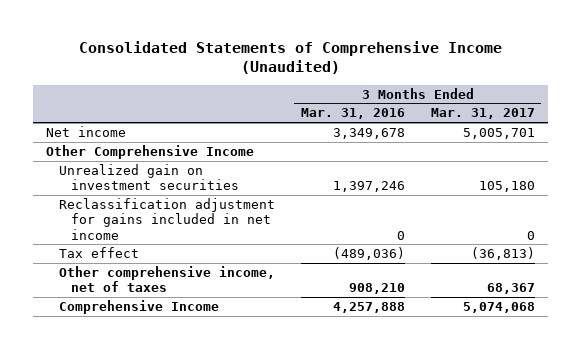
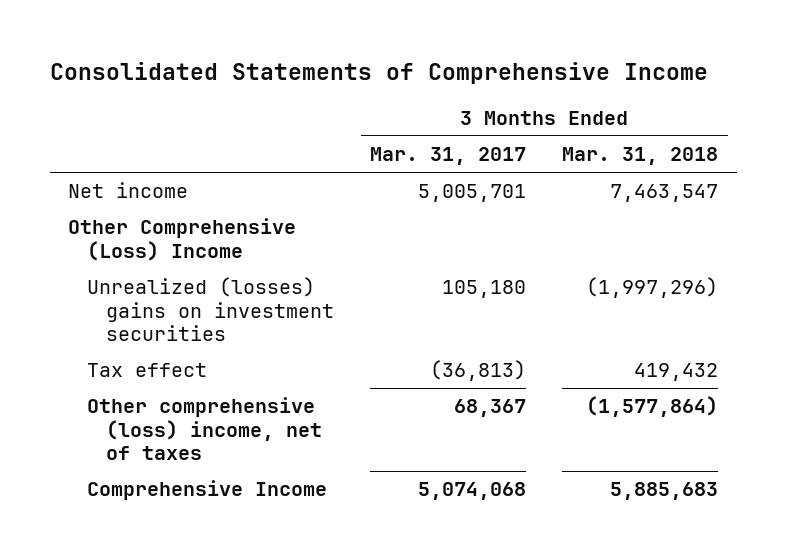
[78,40,502,75] Consolidated Statements of Comprehensive Income (Unaudited) -> [49,62,708,85] Consolidated Statements of Comprehensive Income
[300,108,405,120] Mar. 31, 2016 -> none
none -> [562,147,719,166] Mar. 31, 2018
[58,197,275,240] Reclassification adjustment for gains included in net income -> none
[46,144,255,159] Other Comprehensive Income -> [67,218,296,261] Other Comprehensive (Loss) Income
[58,163,240,191] Unrealized gain on investment securities -> [87,277,335,341] Unrealized (losses) gains on investment securities
[58,265,275,293] Other comprehensive income, net of taxes -> [87,397,323,460] Other comprehensive (loss) income, net of taxes

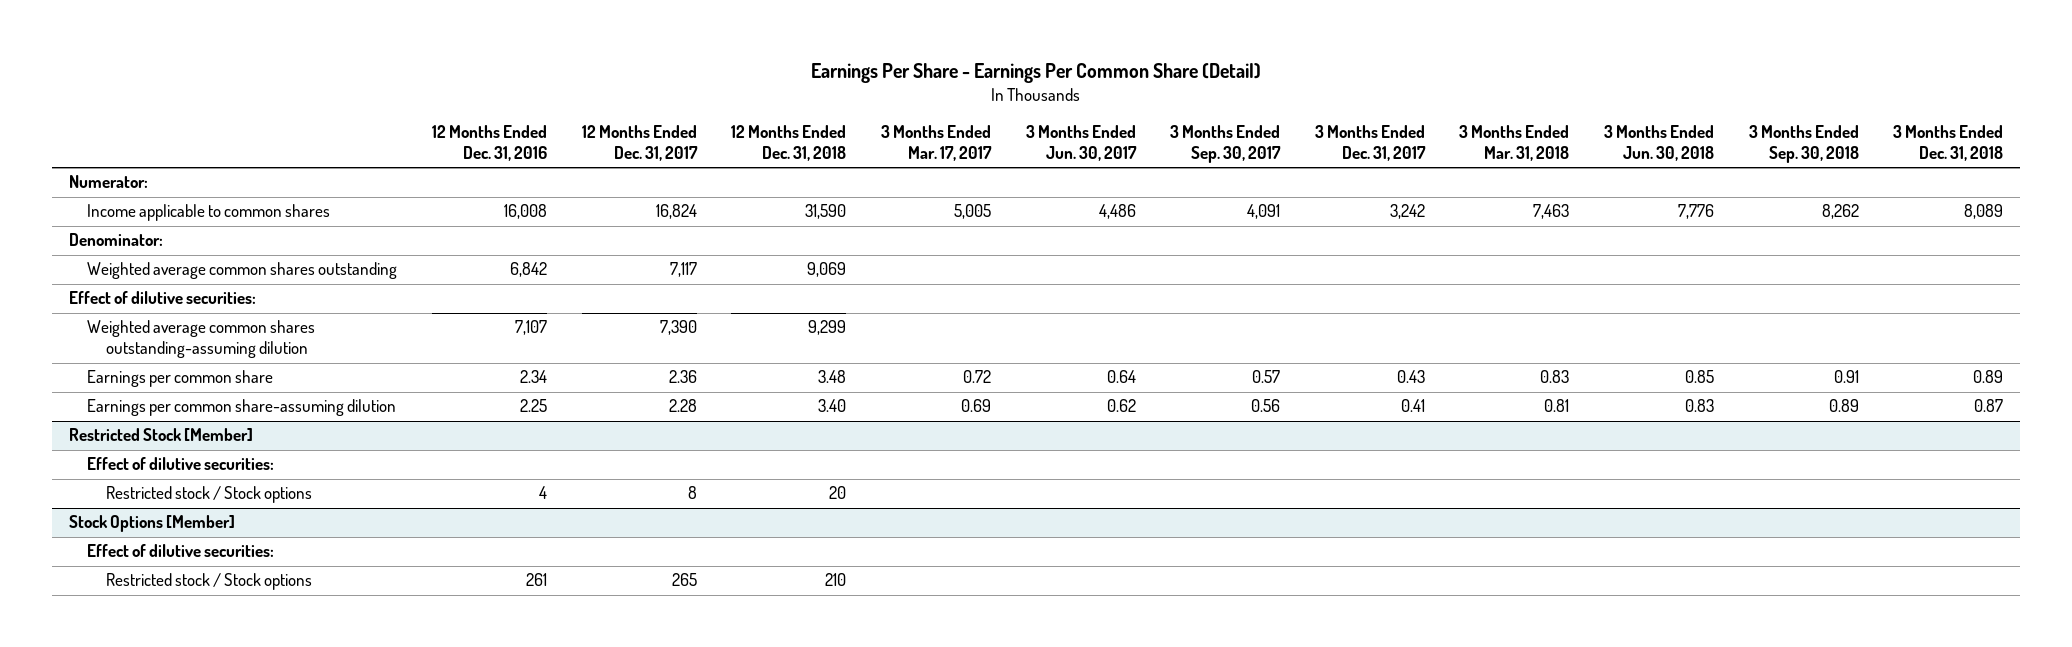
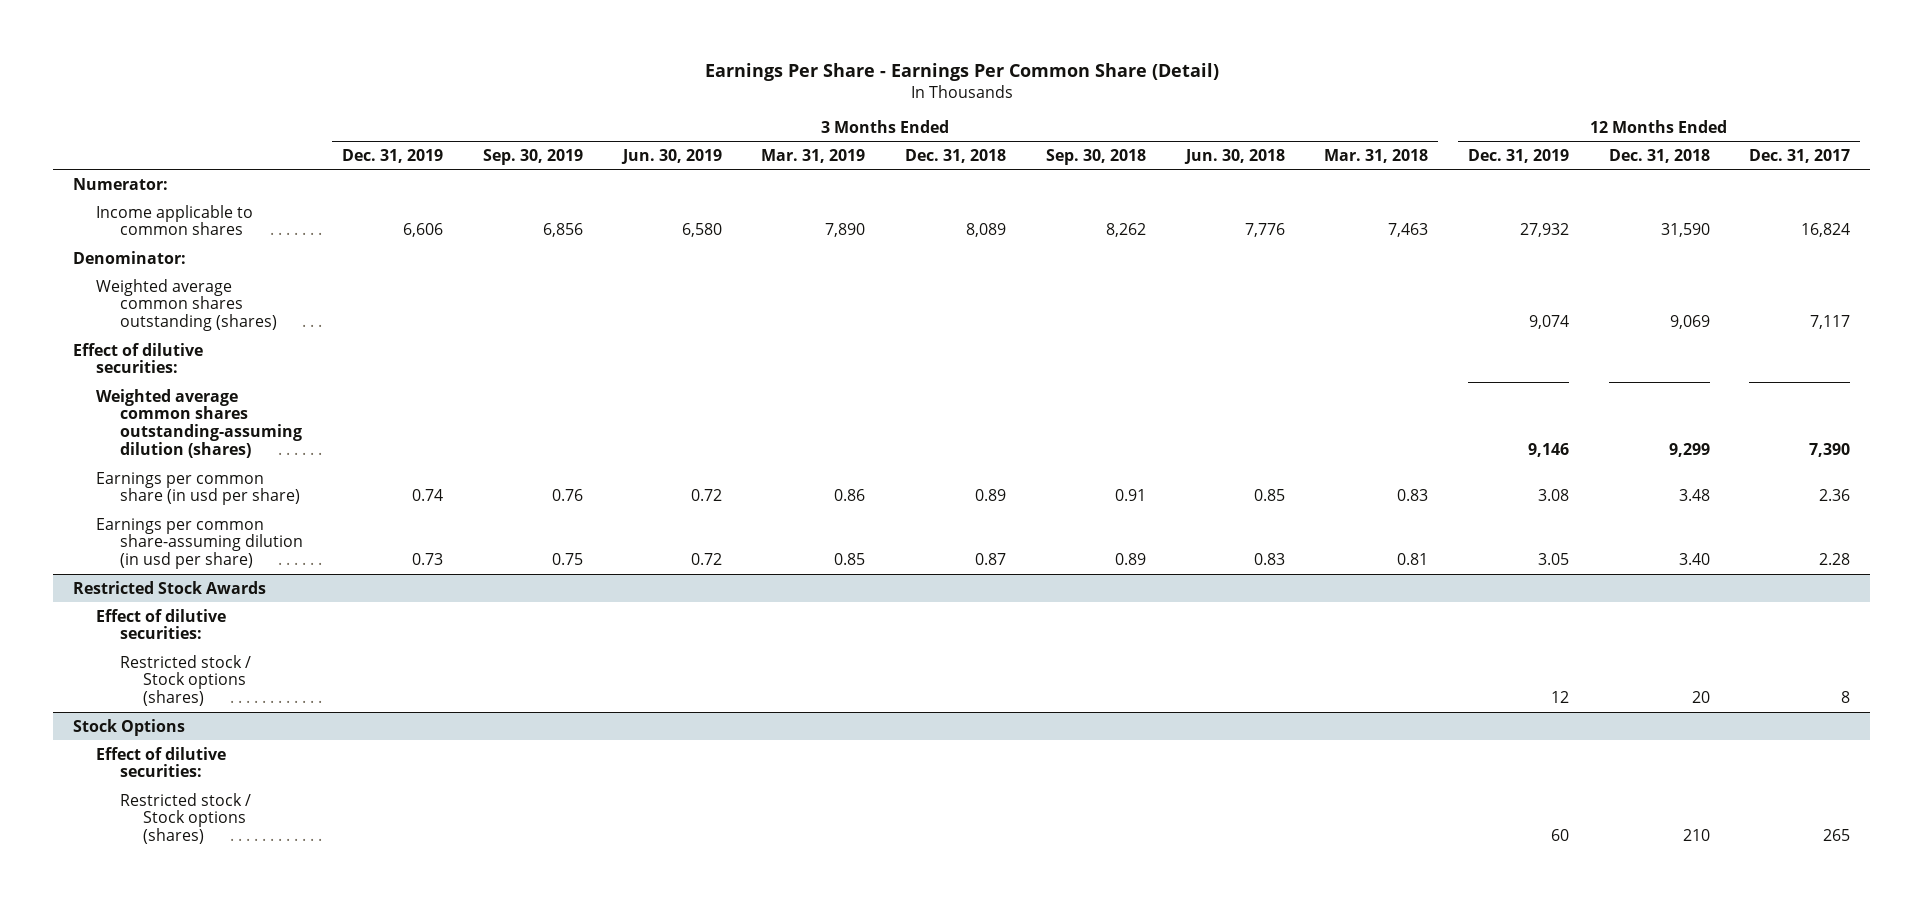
[432,124,548,161] 12 Months Ended Dec. 31, 2016 -> none
[880,124,992,161] 3 Months Ended Mar. 17, 2017 -> none
[1025,124,1137,161] 3 Months Ended Jun. 30, 2017 -> none
[1170,124,1282,163] 3 Months Ended Sep. 30, 2017 -> none
[1314,124,1426,161] 3 Months Ended Dec. 31, 2017 -> none
none -> [342,148,444,163] Dec. 31, 2019
none -> [482,148,583,165] Sep. 30, 2019
none -> [620,148,722,164] Jun. 30, 2019
none -> [761,148,866,163] Mar. 31, 2019
none -> [1467,148,1569,163] Dec. 31, 2019
[87,262,398,280] Weighted average common shares outstanding -> [96,278,277,332] Weighted average common shares outstanding (shares)
[87,320,316,359] Weighted average common shares outstanding-assuming dilution -> [96,388,302,459] Weighted average common shares outstanding-assuming dilution (shares)
[87,370,274,388] Earnings per common share -> [96,471,300,506] Earnings per common share (in usd per share)
[87,399,397,417] Earnings per common share-assuming dilution -> [96,517,303,570] Earnings per common share-assuming dilution (in usd per share)
[68,428,253,442] Restricted Stock [Member] -> [72,580,266,594] Restricted Stock Awards
[106,486,313,504] Restricted stock / Stock options -> [119,654,251,707] Restricted stock / Stock options (shares)
[68,515,235,533] Stock Options [Member] -> [72,718,185,736] Stock Options
[106,573,313,591] Restricted stock / Stock options -> [119,792,251,845] Restricted stock / Stock options (shares)

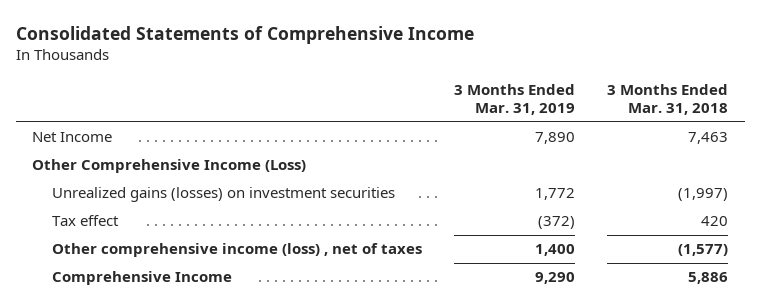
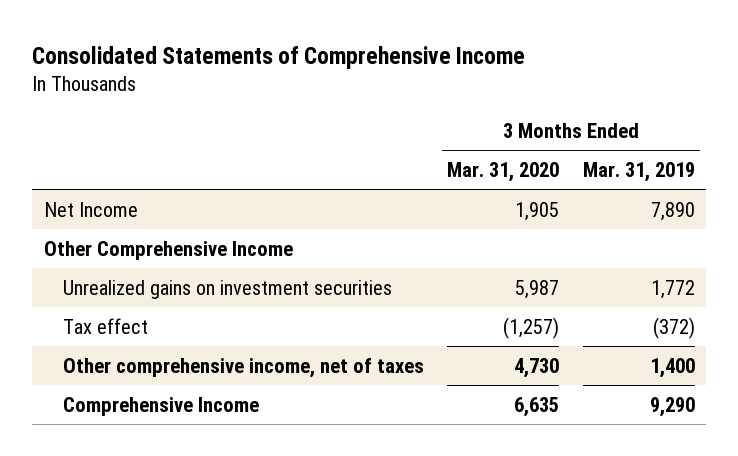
[607,83,729,116] 3 Months Ended Mar. 31, 2018 -> none
none -> [447,162,560,183] Mar. 31, 2020
[32,159,307,174] Other Comprehensive Income (Loss) -> [43,240,293,260] Other Comprehensive Income
[52,187,396,203] Unrealized gains (losses) on investment securities -> [63,279,393,299] Unrealized gains on investment securities
[52,243,423,258] Other comprehensive income (loss) , net of taxes -> [63,357,425,378] Other comprehensive income, net of taxes

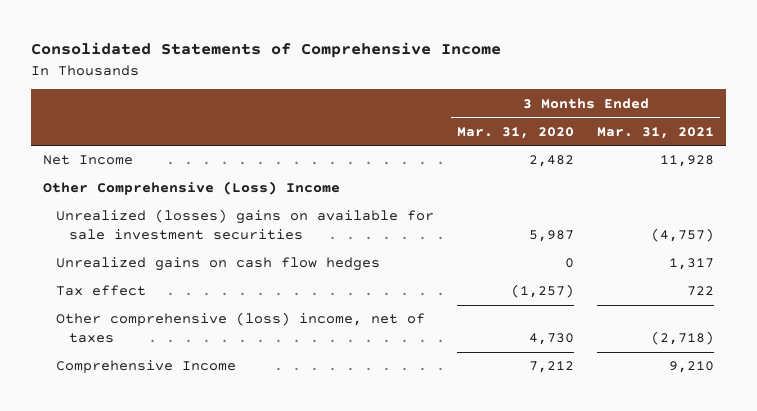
[582,162,695,183] Mar. 31, 2019 -> none
none -> [597,126,715,139] Mar. 31, 2021
[515,201,560,221] 1,905 -> [529,155,575,168] 2,482
[43,240,293,260] Other Comprehensive Income -> [43,181,341,196] Other Comprehensive (Loss) Income
[63,279,393,299] Unrealized gains on investment securities -> [55,209,434,241] Unrealized (losses) gains on available for sale investment securities
none -> [55,257,380,272] Unrealized gains on cash flow hedges
[63,357,425,378] Other comprehensive income, net of taxes -> [55,312,425,344] Other comprehensive (loss) income, net of taxes
[514,396,560,417] 6,635 -> [529,361,575,374] 7,212

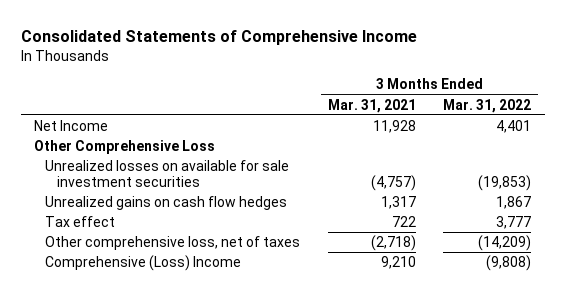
[457,126,575,139] Mar. 31, 2020 -> none
none -> [443,98,532,113] Mar. 31, 2022
[43,181,341,196] Other Comprehensive (Loss) Income -> [34,139,216,154] Other Comprehensive Loss
[55,209,434,241] Unrealized (losses) gains on available for sale investment securities -> [45,159,290,187] Unrealized losses on available for sale investment securities
[55,312,425,344] Other comprehensive (loss) income, net of taxes -> [45,235,301,250] Other comprehensive loss, net of taxes
[55,360,236,374] Comprehensive Income -> [45,254,242,271] Comprehensive (Loss) Income

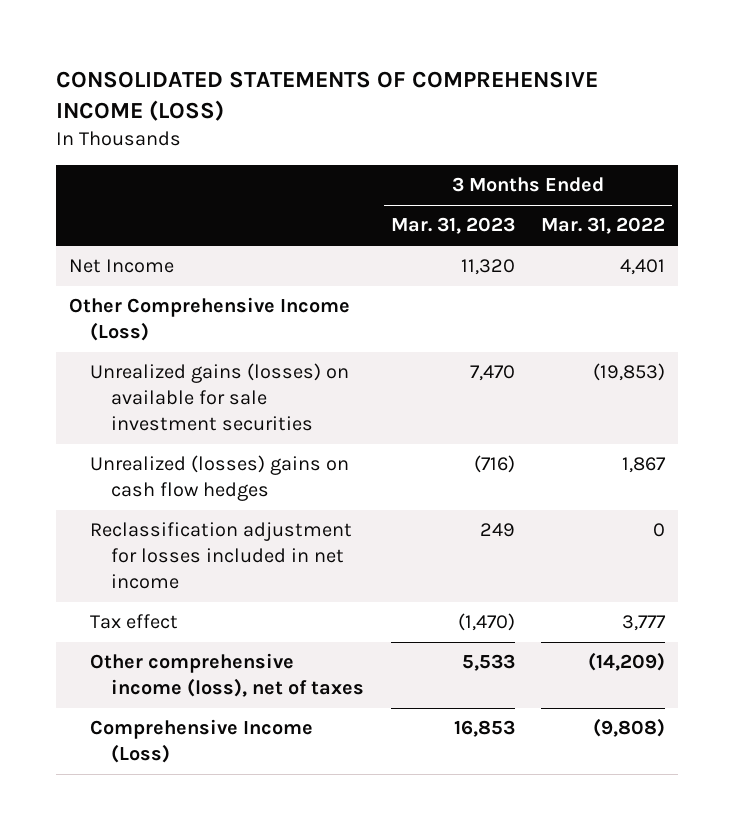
[20,30,417,46] Consolidated Statements of Comprehensive Income -> [56,71,599,122] CONSOLIDATED STATEMENTS OF COMPREHENSIVE INCOME (LOSS)
[327,98,416,113] Mar. 31, 2021 -> none
none -> [390,217,515,235] Mar. 31, 2023
[34,139,216,154] Other Comprehensive Loss -> [69,297,351,342] Other Comprehensive Income (Loss)
[45,159,290,187] Unrealized losses on available for sale investment securities -> [90,363,350,432] Unrealized gains (losses) on available for sale investment securities
[45,195,288,210] Unrealized gains on cash flow hedges -> [90,455,350,502] Unrealized (losses) gains on cash flow hedges
none -> [90,522,353,590] Reclassification adjustment for losses included in net income
[45,235,301,250] Other comprehensive loss, net of taxes -> [90,653,364,698] Other comprehensive income (loss), net of taxes
[45,254,242,271] Comprehensive (Loss) Income -> [90,719,314,764] Comprehensive Income (Loss)

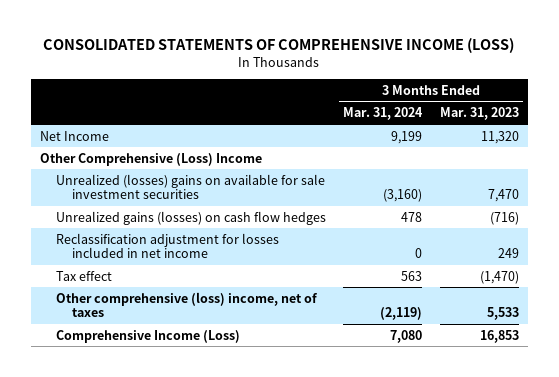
[541,217,666,235] Mar. 31, 2022 -> none
none -> [343,107,424,121] Mar. 31, 2024
[69,297,351,342] Other Comprehensive Income (Loss) -> [39,152,262,166] Other Comprehensive (Loss) Income
[90,363,350,432] Unrealized gains (losses) on available for sale investment securities -> [55,173,325,200] Unrealized (losses) gains on available for sale investment securities
[90,455,350,502] Unrealized (losses) gains on cash flow hedges -> [55,210,326,225] Unrealized gains (losses) on cash flow hedges
[90,653,364,698] Other comprehensive income (loss), net of taxes -> [55,291,318,318] Other comprehensive (loss) income, net of taxes

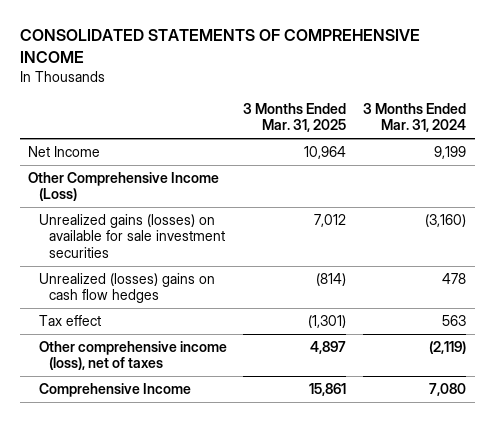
[43,38,515,54] CONSOLIDATED STATEMENTS OF COMPREHENSIVE INCOME (LOSS) -> [19,29,420,64] CONSOLIDATED STATEMENTS OF COMPREHENSIVE INCOME
[440,107,520,121] Mar. 31, 2023 -> none
none -> [243,103,347,133] 3 Months Ended Mar. 31, 2025
[55,232,279,259] Reclassification adjustment for losses included in net income -> none
[39,152,262,166] Other Comprehensive (Loss) Income -> [27,172,219,202] Other Comprehensive Income (Loss)
[55,173,325,200] Unrealized (losses) gains on available for sale investment securities -> [38,214,226,258] Unrealized gains (losses) on available for sale investment securities
[55,210,326,225] Unrealized gains (losses) on cash flow hedges -> [38,273,215,304] Unrealized (losses) gains on cash flow hedges
[55,291,318,318] Other comprehensive (loss) income, net of taxes -> [38,341,227,371] Other comprehensive income (loss), net of taxes
[55,329,240,343] Comprehensive Income (Loss) -> [38,383,191,398] Comprehensive Income

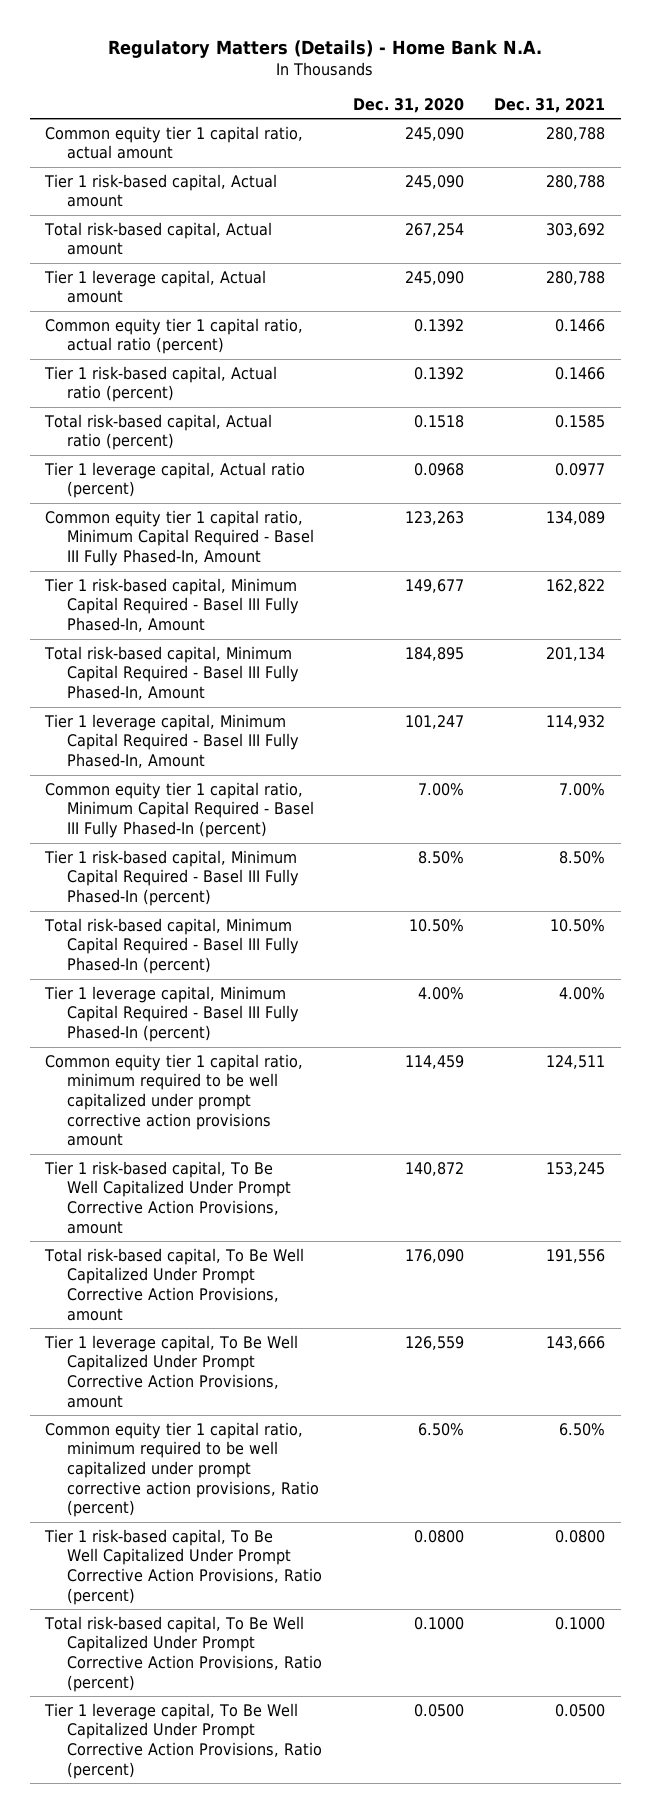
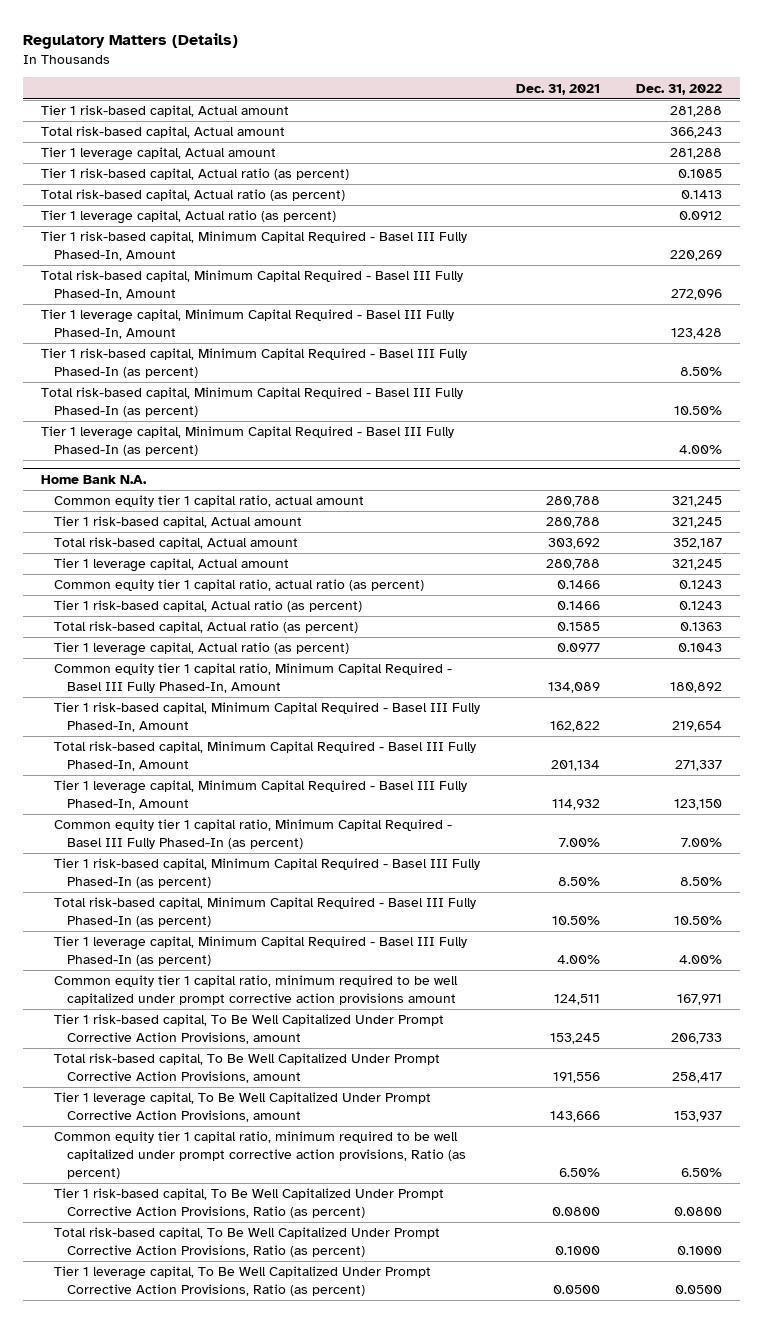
[108,39,543,58] Regulatory Matters (Details) - Home Bank N.A. -> [23,32,239,49] Regulatory Matters (Details)
[352,97,464,113] Dec. 31, 2020 -> none
none -> [636,83,723,95] Dec. 31, 2022
none -> [41,105,290,118] Tier 1 risk-based capital, Actual amount
none -> [41,126,286,139] Total risk-based capital, Actual amount
none -> [41,147,277,162] Tier 1 leverage capital, Actual amount
none -> [41,168,350,181] Tier 1 risk-based capital, Actual ratio (as percent)
none -> [41,189,346,202] Total risk-based capital, Actual ratio (as percent)
none -> [41,210,337,225] Tier 1 leverage capital, Actual ratio (as percent)
none -> [41,231,468,262] Tier 1 risk-based capital, Minimum Capital Required - Basel III Fully Phased-In, Amount
none -> [41,270,464,301] Total risk-based capital, Minimum Capital Required - Basel III Fully Phased-In, Amount
none -> [41,309,455,340] Tier 1 leverage capital, Minimum Capital Required - Basel III Fully Phased-In, Amount
none -> [41,348,468,379] Tier 1 risk-based capital, Minimum Capital Required - Basel III Fully Phased-In (as percent)
none -> [41,387,464,418] Total risk-based capital, Minimum Capital Required - Basel III Fully Phased-In (as percent)
none -> [41,426,455,457] Tier 1 leverage capital, Minimum Capital Required - Basel III Fully Phased-In (as percent)
none -> [41,475,148,485] Home Bank N.A.
[45,317,304,355] Common equity tier 1 capital ratio, actual ratio (percent) -> [53,579,424,592] Common equity tier 1 capital ratio, actual ratio (as percent)
[44,365,278,403] Tier 1 risk-based capital, Actual ratio (percent) -> [53,600,362,613] Tier 1 risk-based capital, Actual ratio (as percent)
[44,413,273,451] Total risk-based capital, Actual ratio (percent) -> [53,621,358,634] Total risk-based capital, Actual ratio (as percent)
[44,461,306,499] Tier 1 leverage capital, Actual ratio (percent) -> [53,642,349,657] Tier 1 leverage capital, Actual ratio (as percent)
[45,781,315,839] Common equity tier 1 capital ratio, Minimum Capital Required - Basel III Fully Phased-In (percent) -> [53,819,452,850] Common equity tier 1 capital ratio, Minimum Capital Required - Basel III Fully Phased-In (as percent)
[44,849,300,907] Tier 1 risk-based capital, Minimum Capital Required - Basel III Fully Phased-In (percent) -> [53,858,480,889] Tier 1 risk-based capital, Minimum Capital Required - Basel III Fully Phased-In (as percent)
[44,917,300,975] Total risk-based capital, Minimum Capital Required - Basel III Fully Phased-In (percent) -> [53,897,476,928] Total risk-based capital, Minimum Capital Required - Basel III Fully Phased-In (as percent)
[44,985,300,1043] Tier 1 leverage capital, Minimum Capital Required - Basel III Fully Phased-In (percent) -> [53,936,467,967] Tier 1 leverage capital, Minimum Capital Required - Basel III Fully Phased-In (as percent)
[45,1421,320,1518] Common equity tier 1 capital ratio, minimum required to be well capitalized under prompt corrective action provisions, Ratio (percent) -> [53,1131,466,1179] Common equity tier 1 capital ratio, minimum required to be well capitalized under prompt corrective action provisions, Ratio (as percent)
[44,1528,323,1605] Tier 1 risk-based capital, To Be Well Capitalized Under Prompt Corrective Action Provisions, Ratio (percent) -> [53,1188,444,1219] Tier 1 risk-based capital, To Be Well Capitalized Under Prompt Corrective Action Provisions, Ratio (as percent)
[44,1615,323,1692] Total risk-based capital, To Be Well Capitalized Under Prompt Corrective Action Provisions, Ratio (percent) -> [53,1227,440,1258] Total risk-based capital, To Be Well Capitalized Under Prompt Corrective Action Provisions, Ratio (as percent)
[44,1702,323,1779] Tier 1 leverage capital, To Be Well Capitalized Under Prompt Corrective Action Provisions, Ratio (percent) -> [53,1266,431,1297] Tier 1 leverage capital, To Be Well Capitalized Under Prompt Corrective Action Provisions, Ratio (as percent)

